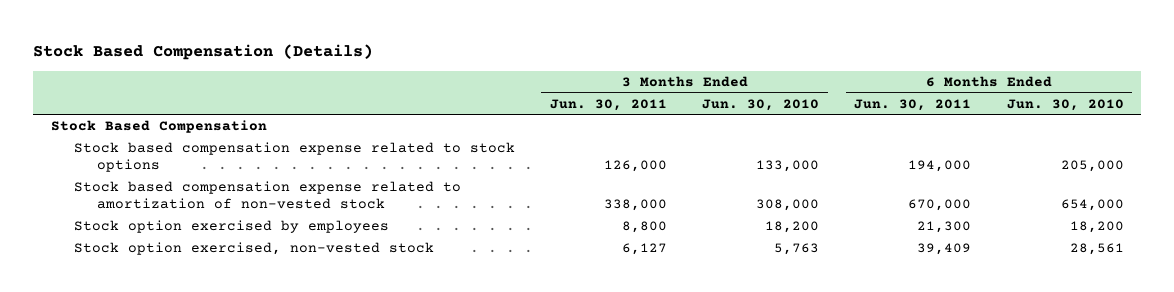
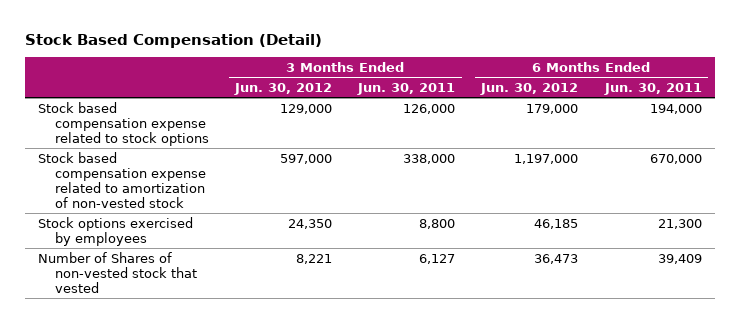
[33,44,374,61] Stock Based Compensation (Details) -> [25,33,323,48] Stock Based Compensation (Detail)
[702,98,820,111] Jun. 30, 2010 -> none
[1006,98,1124,111] Jun. 30, 2010 -> none
none -> [234,82,333,95] Jun. 30, 2012
none -> [480,82,579,95] Jun. 30, 2012
[50,120,267,134] Stock Based Compensation -> none
[74,220,390,234] Stock option exercised by employees -> [38,216,194,246] Stock options exercised by employees
[74,242,435,256] Stock option exercised, non-vested stock -> [38,251,198,293] Number of Shares of non-vested stock that vested

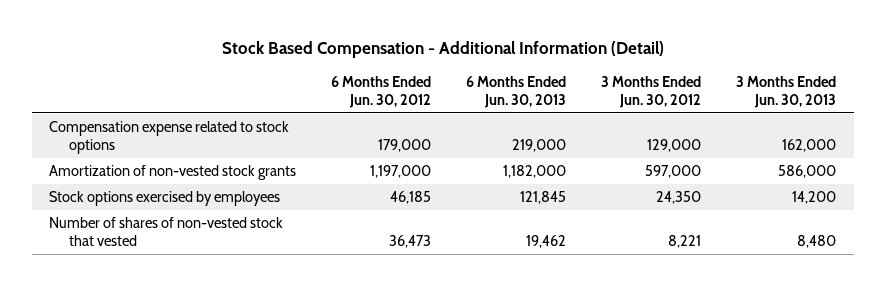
[25,33,323,48] Stock Based Compensation (Detail) -> [221,41,664,59] Stock Based Compensation - Additional Information (Detail)
[357,82,456,95] Jun. 30, 2011 -> none
[603,82,702,95] Jun. 30, 2011 -> none
none -> [466,76,567,108] 6 Months Ended Jun. 30, 2013
none -> [736,76,837,108] 3 Months Ended Jun. 30, 2013
[38,101,210,146] Stock based compensation expense related to stock options -> [49,121,290,154] Compensation expense related to stock options
[38,151,207,208] Stock based compensation expense related to amortization of non-vested stock -> [49,165,297,181] Amortization of non-vested stock grants
[38,251,198,293] Number of Shares of non-vested stock that vested -> [49,217,284,246] Number of shares of non-vested stock that vested

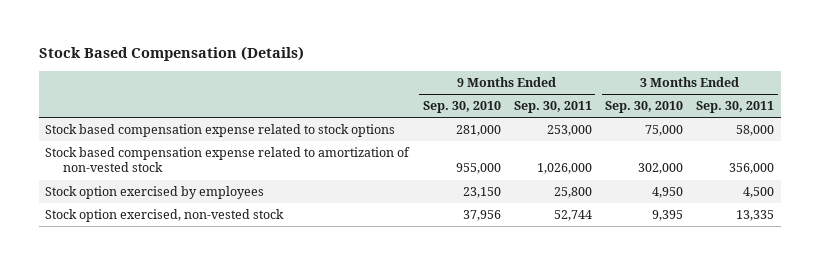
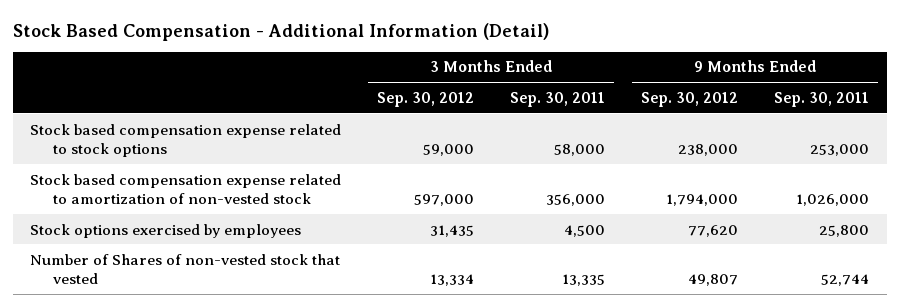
[38,46,304,62] Stock Based Compensation (Details) -> [12,22,549,41] Stock Based Compensation - Additional Information (Detail)
[422,101,501,114] Sep. 30, 2010 -> none
[605,101,684,114] Sep. 30, 2010 -> none
none -> [377,91,475,107] Sep. 30, 2012
none -> [641,91,739,107] Sep. 30, 2012
[45,186,265,200] Stock option exercised by employees -> [30,223,302,238] Stock options exercised by employees
[45,209,285,223] Stock option exercised, non-vested stock -> [30,253,341,285] Number of Shares of non-vested stock that vested

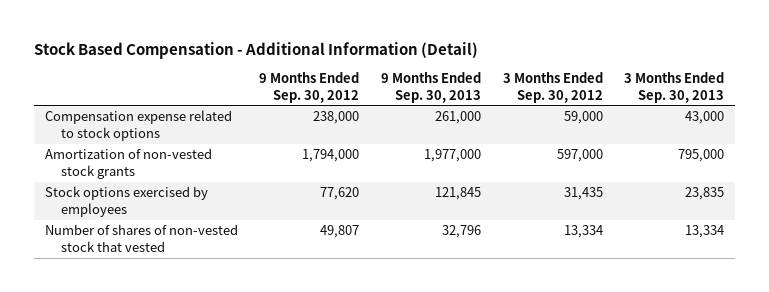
[510,91,606,107] Sep. 30, 2011 -> none
[773,91,869,107] Sep. 30, 2011 -> none
none -> [381,72,482,103] 9 Months Ended Sep. 30, 2013
none -> [624,72,725,103] 3 Months Ended Sep. 30, 2013
[30,123,342,158] Stock based compensation expense related to stock options -> [44,110,232,141] Compensation expense related to stock options
[30,173,342,205] Stock based compensation expense related to amortization of non-vested stock -> [44,148,212,179] Amortization of non-vested stock grants
[30,253,341,285] Number of Shares of non-vested stock that vested -> [44,224,238,252] Number of shares of non-vested stock that vested

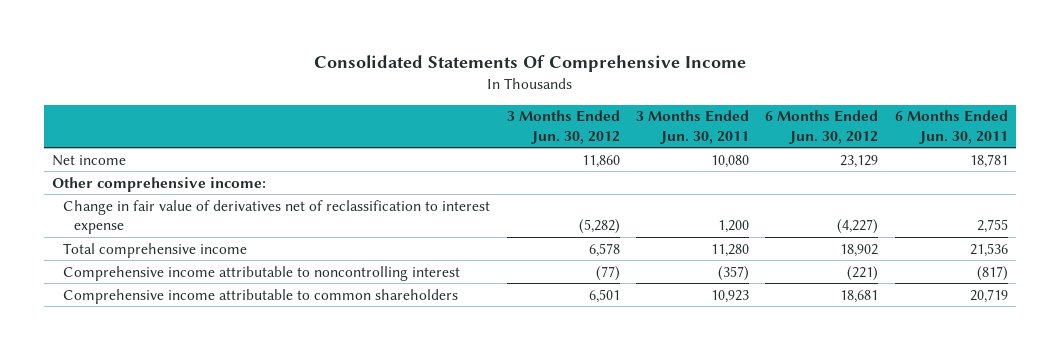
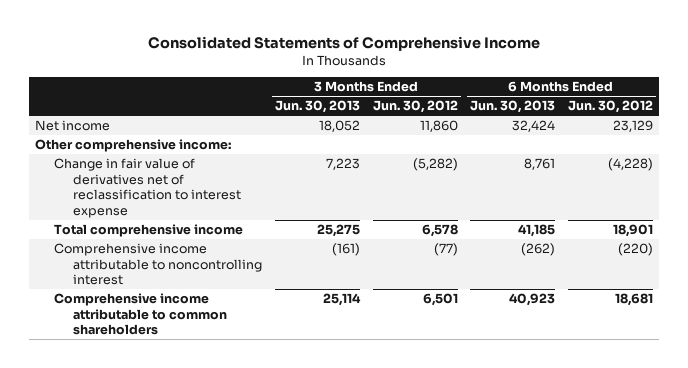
[313,54,746,72] Consolidated Statements Of Comprehensive Income -> [147,36,540,52] Consolidated Statements of Comprehensive Income
[636,110,750,144] 3 Months Ended Jun. 30, 2011 -> none
[894,110,1008,144] 6 Months Ended Jun. 30, 2011 -> none
none -> [274,100,360,114] Jun. 30, 2013
none -> [470,100,556,114] Jun. 30, 2013
[837,219,879,235] (4,227) -> [607,158,653,172] (4,228)
[840,243,879,257] 18,902 -> [612,224,653,238] 18,901
[847,265,879,281] (221) -> [617,243,653,257] (220)

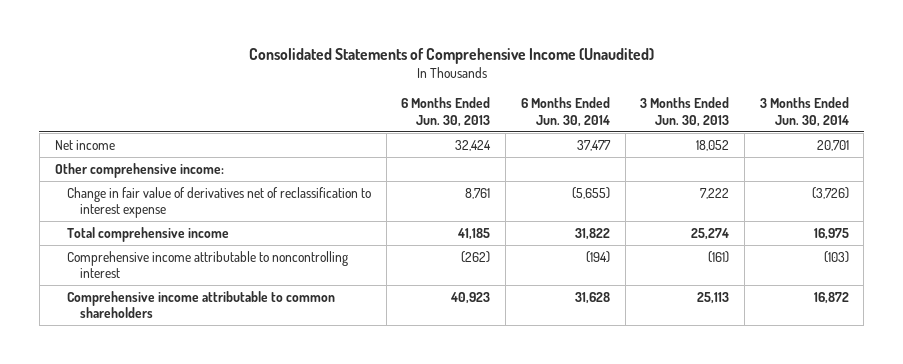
[147,36,540,52] Consolidated Statements of Comprehensive Income -> [248,48,654,65] Consolidated Statements of Comprehensive Income (Unaudited)
[372,100,458,114] Jun. 30, 2012 -> none
[567,100,653,114] Jun. 30, 2012 -> none
none -> [520,97,610,127] 6 Months Ended Jun. 30, 2014
none -> [759,97,849,127] 3 Months Ended Jun. 30, 2014
[325,158,360,171] 7,223 -> [700,187,730,199] 7,222
[316,224,360,238] 25,275 -> [691,227,730,240] 25,274
[322,293,361,307] 25,114 -> [697,291,730,304] 25,113

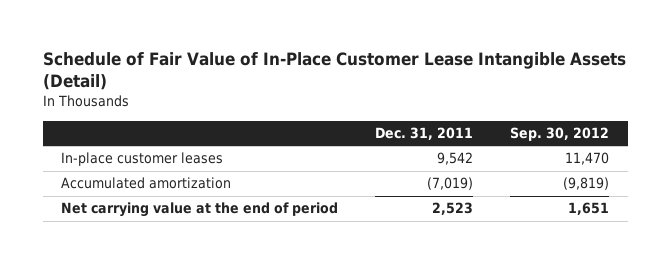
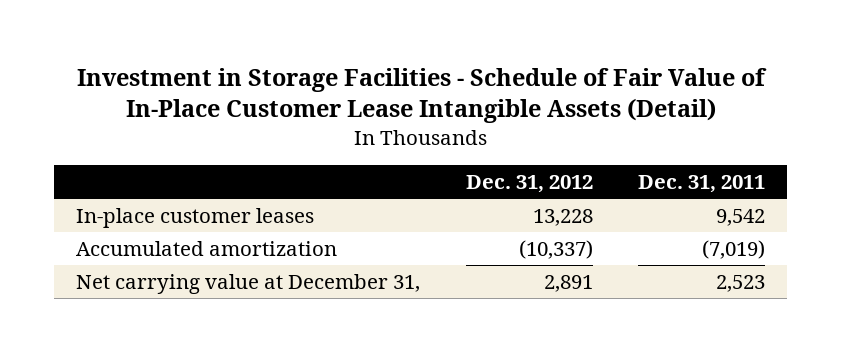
[42,52,626,91] Schedule of Fair Value of In-Place Customer Lease Intangible Assets (Detail) -> [76,67,767,124] Investment in Storage Facilities - Schedule of Fair Value of In-Place Customer Lease Intangible Assets (Detail)
[510,127,610,142] Sep. 30, 2012 -> none
none -> [465,175,593,194] Dec. 31, 2012
[61,202,339,218] Net carrying value at the end of period -> [76,273,421,294] Net carrying value at December 31,

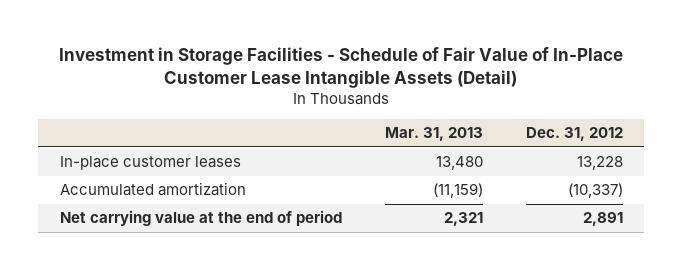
[637,175,765,194] Dec. 31, 2011 -> none
none -> [384,127,483,142] Mar. 31, 2013
[76,273,421,294] Net carrying value at December 31, -> [59,210,342,227] Net carrying value at the end of period

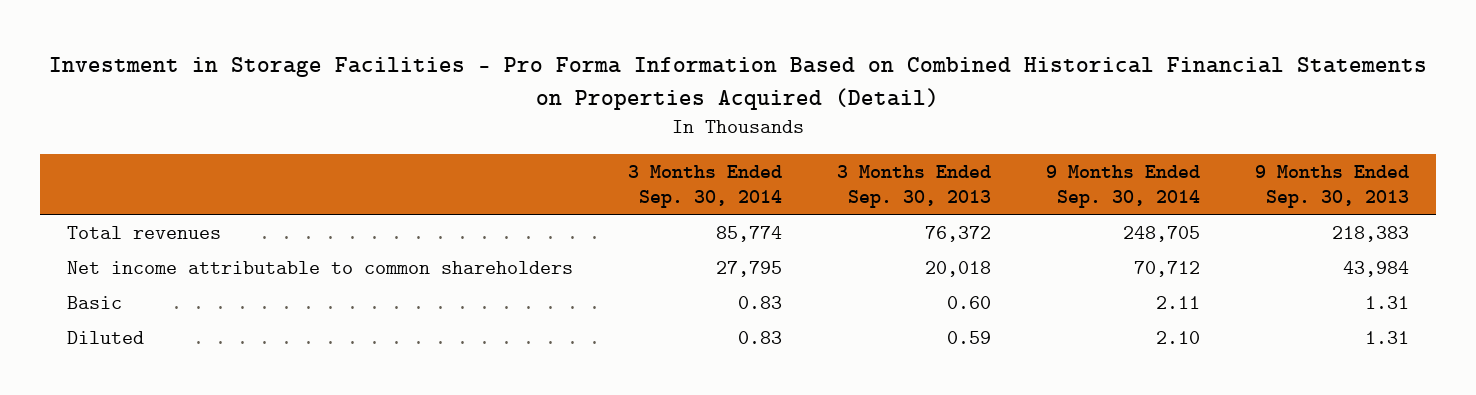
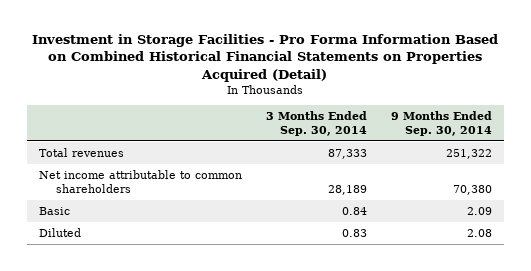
[836,165,991,209] 3 Months Ended Sep. 30, 2013 -> none
[1254,165,1409,209] 9 Months Ended Sep. 30, 2013 -> none
[715,225,782,242] 85,774 -> [327,148,367,159] 87,333
[1122,225,1200,242] 248,705 -> [445,148,492,159] 251,322
[715,260,782,277] 27,795 -> [327,185,367,196] 28,189
[1133,260,1200,277] 70,712 -> [452,185,492,196] 70,380
[737,295,782,309] 0.83 -> [341,206,367,215] 0.84
[1155,295,1200,309] 2.11 -> [466,206,492,215] 2.09
[1155,330,1200,344] 2.10 -> [466,228,492,237] 2.08

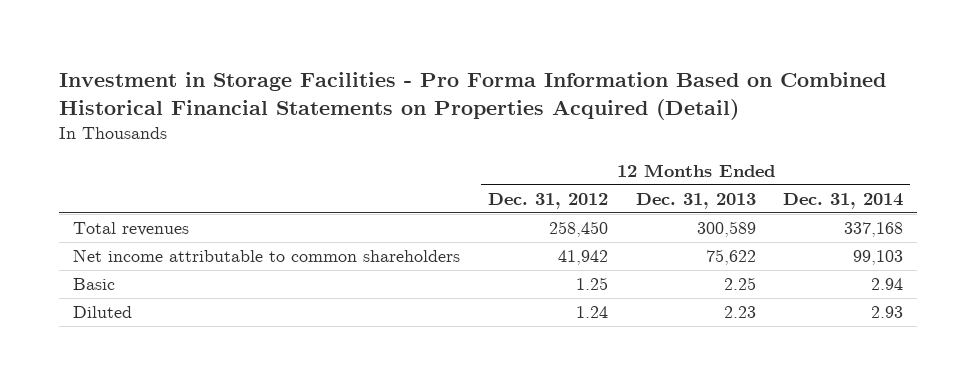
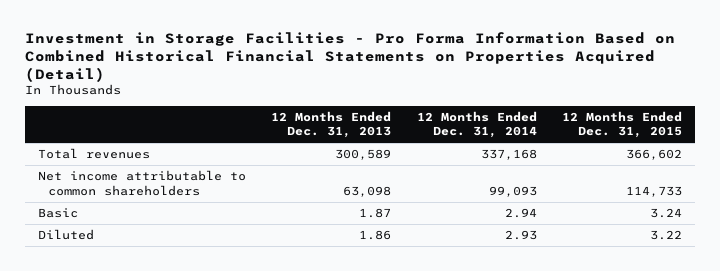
[487,193,608,210] Dec. 31, 2012 -> none
none -> [562,110,683,139] 12 Months Ended Dec. 31, 2015
[705,249,756,266] 75,622 -> [343,185,392,197] 63,098
[853,250,904,266] 99,103 -> [488,185,537,197] 99,093
[723,277,756,291] 2.25 -> [359,208,392,219] 1.87
[723,306,756,319] 2.23 -> [359,230,392,241] 1.86

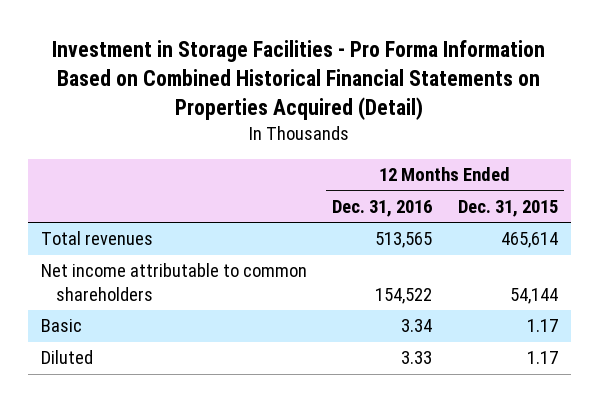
[271,110,392,139] 12 Months Ended Dec. 31, 2013 -> none
[416,110,537,139] 12 Months Ended Dec. 31, 2014 -> none
none -> [332,199,433,217] Dec. 31, 2016
[626,149,683,161] 366,602 -> [500,232,558,249] 465,614
[626,185,683,197] 114,733 -> [509,287,558,304] 54,144
[650,208,683,219] 3.24 -> [526,319,558,333] 1.17
[650,230,683,241] 3.22 -> [526,351,558,365] 1.17

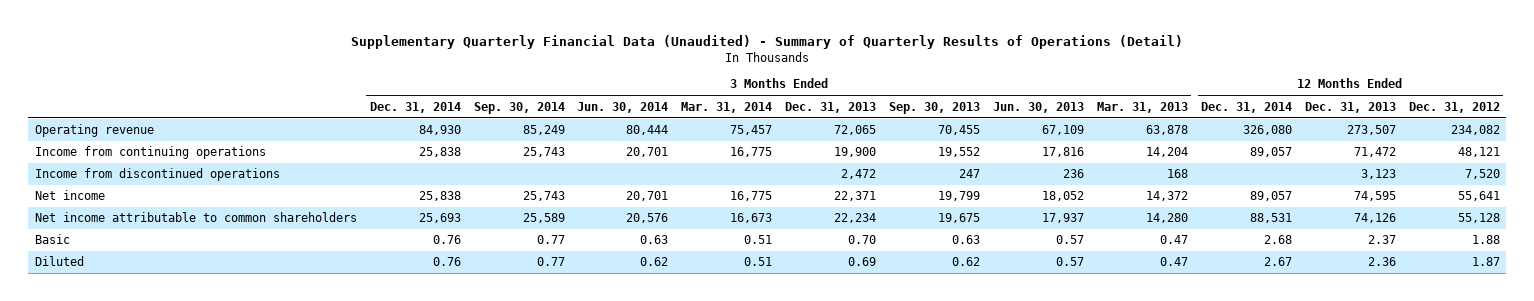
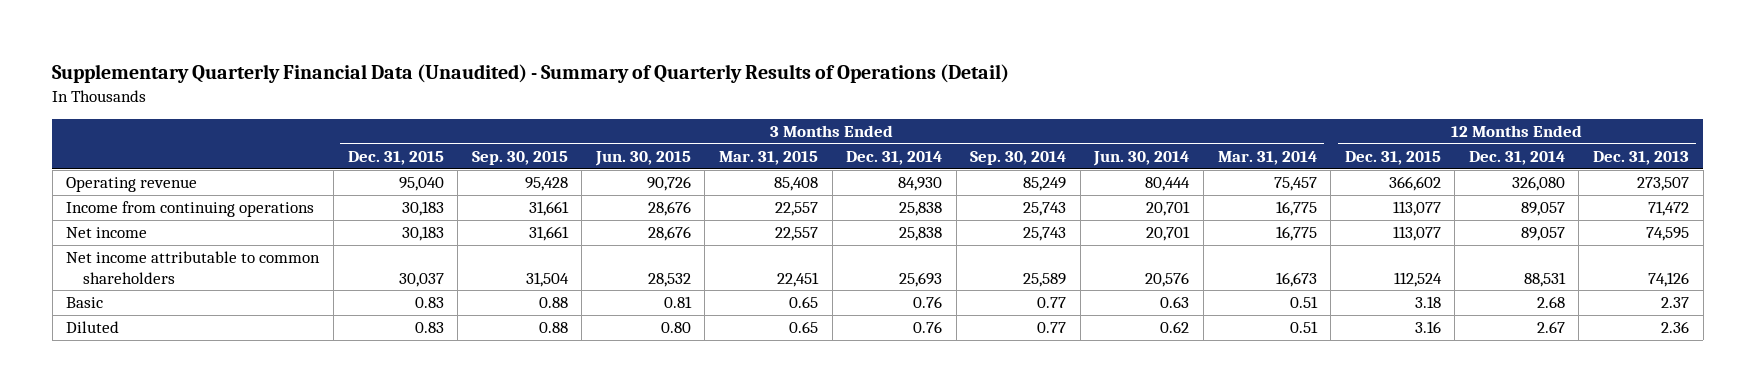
[785,101,877,113] Dec. 31, 2013 -> none
[889,101,981,114] Sep. 30, 2013 -> none
[992,101,1084,113] Jun. 30, 2013 -> none
[1096,101,1188,113] Mar. 31, 2013 -> none
[1408,101,1500,113] Dec. 31, 2012 -> none
none -> [347,151,444,166] Dec. 31, 2015
none -> [471,151,568,166] Sep. 30, 2015
none -> [594,151,691,167] Jun. 30, 2015
none -> [718,151,818,166] Mar. 31, 2015
none -> [1344,151,1441,166] Dec. 31, 2015
[34,168,280,182] Income from discontinued operations -> none

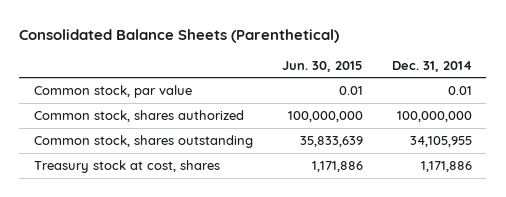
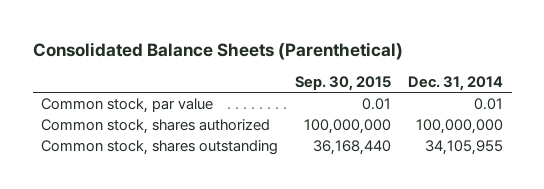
[281,60,363,72] Jun. 30, 2015 -> none
none -> [295,76,392,92] Sep. 30, 2015
[33,159,220,173] Treasury stock at cost, shares -> none

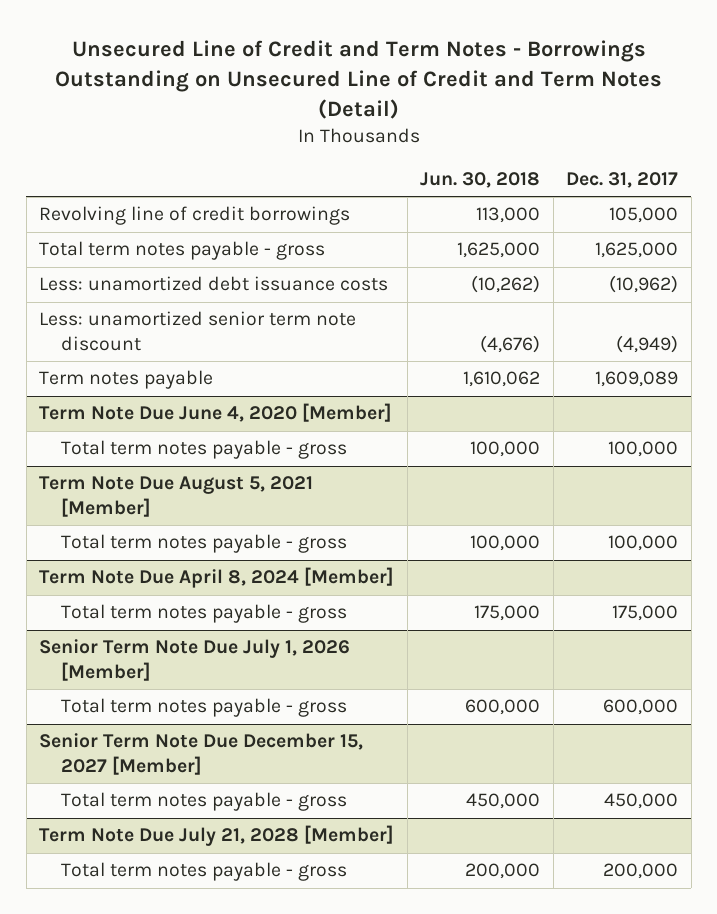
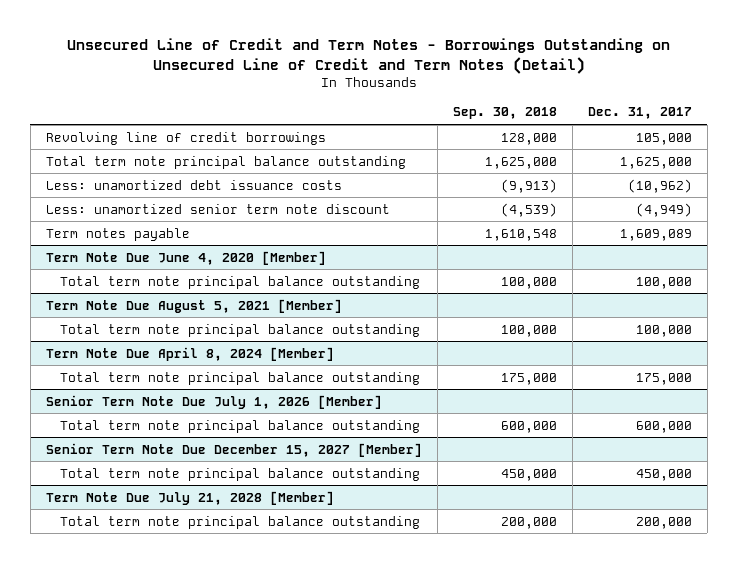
[420,172,541,189] Jun. 30, 2018 -> none
none -> [452,107,557,120] Sep. 30, 2018
[39,241,326,261] Total term notes payable - gross -> [45,155,406,169] Total term note principal balance outstanding
[60,440,347,460] Total term notes payable - gross -> [60,275,421,289] Total term note principal balance outstanding
[60,534,347,554] Total term notes payable - gross -> [60,323,421,337] Total term note principal balance outstanding
[60,604,347,624] Total term notes payable - gross -> [60,371,421,385] Total term note principal balance outstanding
[60,698,347,718] Total term notes payable - gross -> [60,419,421,433] Total term note principal balance outstanding
[60,792,347,812] Total term notes payable - gross -> [60,467,421,481] Total term note principal balance outstanding
[60,862,347,882] Total term notes payable - gross -> [60,515,421,529] Total term note principal balance outstanding

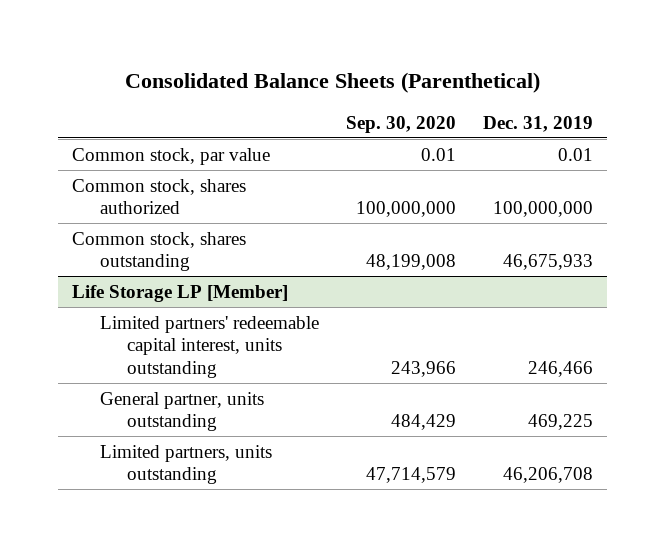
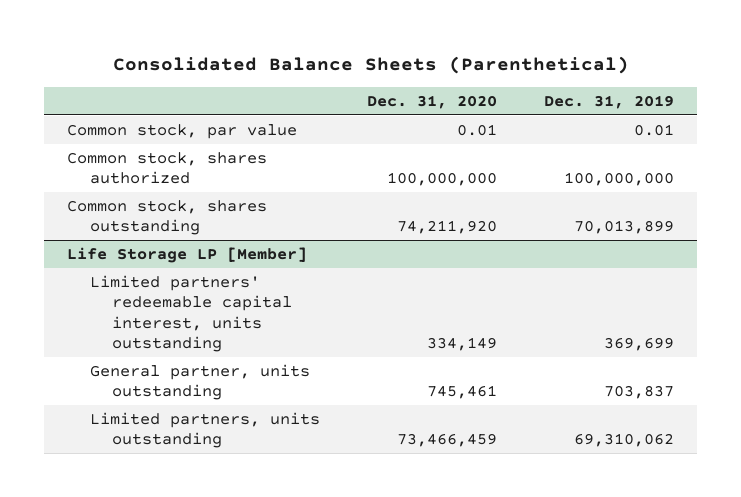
[345,115,456,133] Sep. 30, 2020 -> none
none -> [366,94,497,109] Dec. 31, 2020
[503,254,594,271] 46,675,933 -> [573,220,674,235] 70,013,899
[528,361,594,378] 246,466 -> [603,336,674,351] 369,699
[528,414,594,431] 469,225 -> [603,385,674,400] 703,837
[503,467,594,484] 46,206,708 -> [573,433,674,448] 69,310,062

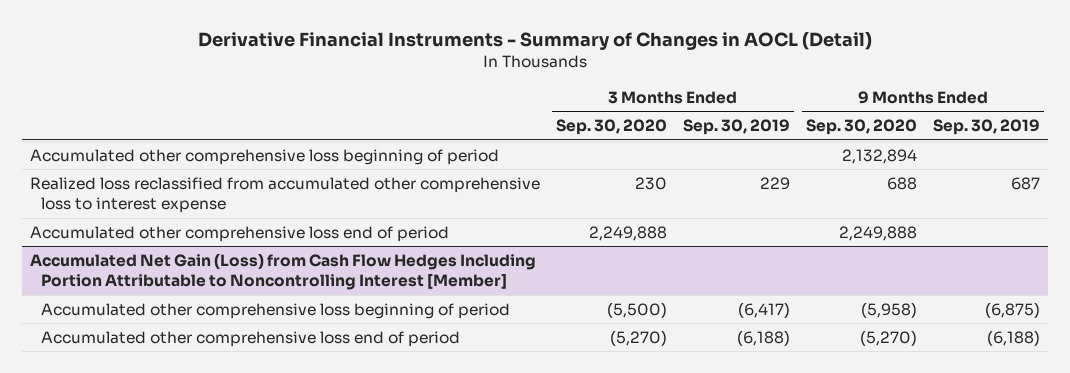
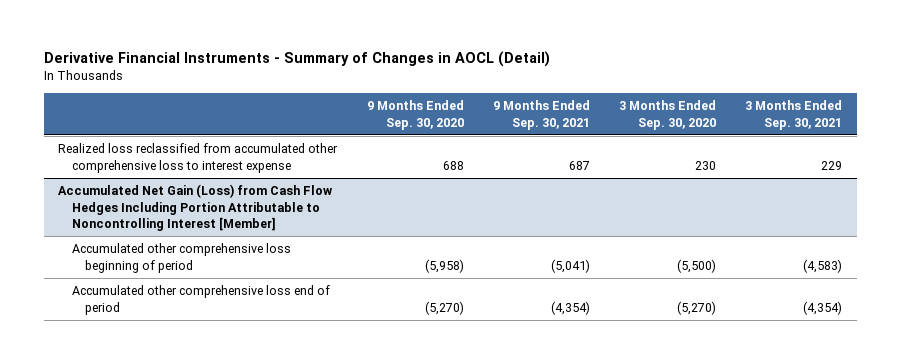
[683,119,791,136] Sep. 30, 2019 -> none
[933,119,1041,136] Sep. 30, 2019 -> none
none -> [492,100,590,130] 9 Months Ended Sep. 30, 2021
none -> [745,100,843,130] 3 Months Ended Sep. 30, 2021
[29,148,499,165] Accumulated other comprehensive loss beginning of period -> none
[29,225,449,242] Accumulated other comprehensive loss end of period -> none

